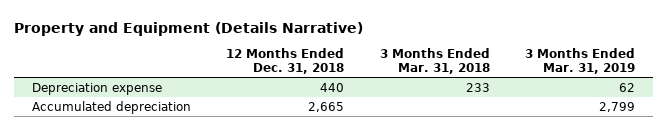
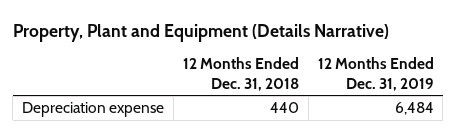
[14,21,364,36] Property and Equipment (Details Narrative) -> [12,23,389,42] Property, Plant and Equipment (Details Narrative)
[379,48,490,75] 3 Months Ended Mar. 31, 2018 -> none
[525,48,636,75] 3 Months Ended Mar. 31, 2019 -> none
none -> [317,57,434,91] 12 Months Ended Dec. 31, 2019
[31,100,191,114] Accumulated depreciation -> none

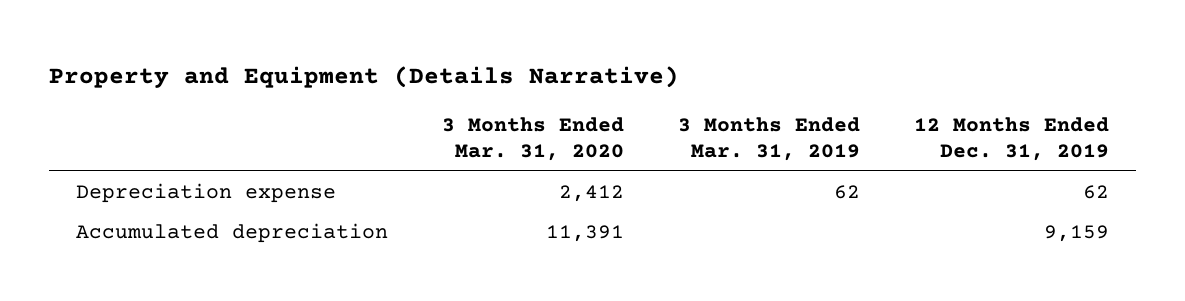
[12,23,389,42] Property, Plant and Equipment (Details Narrative) -> [49,65,680,88] Property and Equipment (Details Narrative)
[182,57,299,91] 12 Months Ended Dec. 31, 2018 -> none
none -> [442,116,625,161] 3 Months Ended Mar. 31, 2020
none -> [677,116,860,161] 3 Months Ended Mar. 31, 2019
[394,102,434,116] 6,484 -> [1082,185,1109,200] 62
none -> [76,223,389,244] Accumulated depreciation

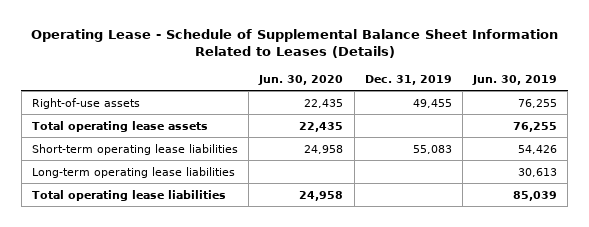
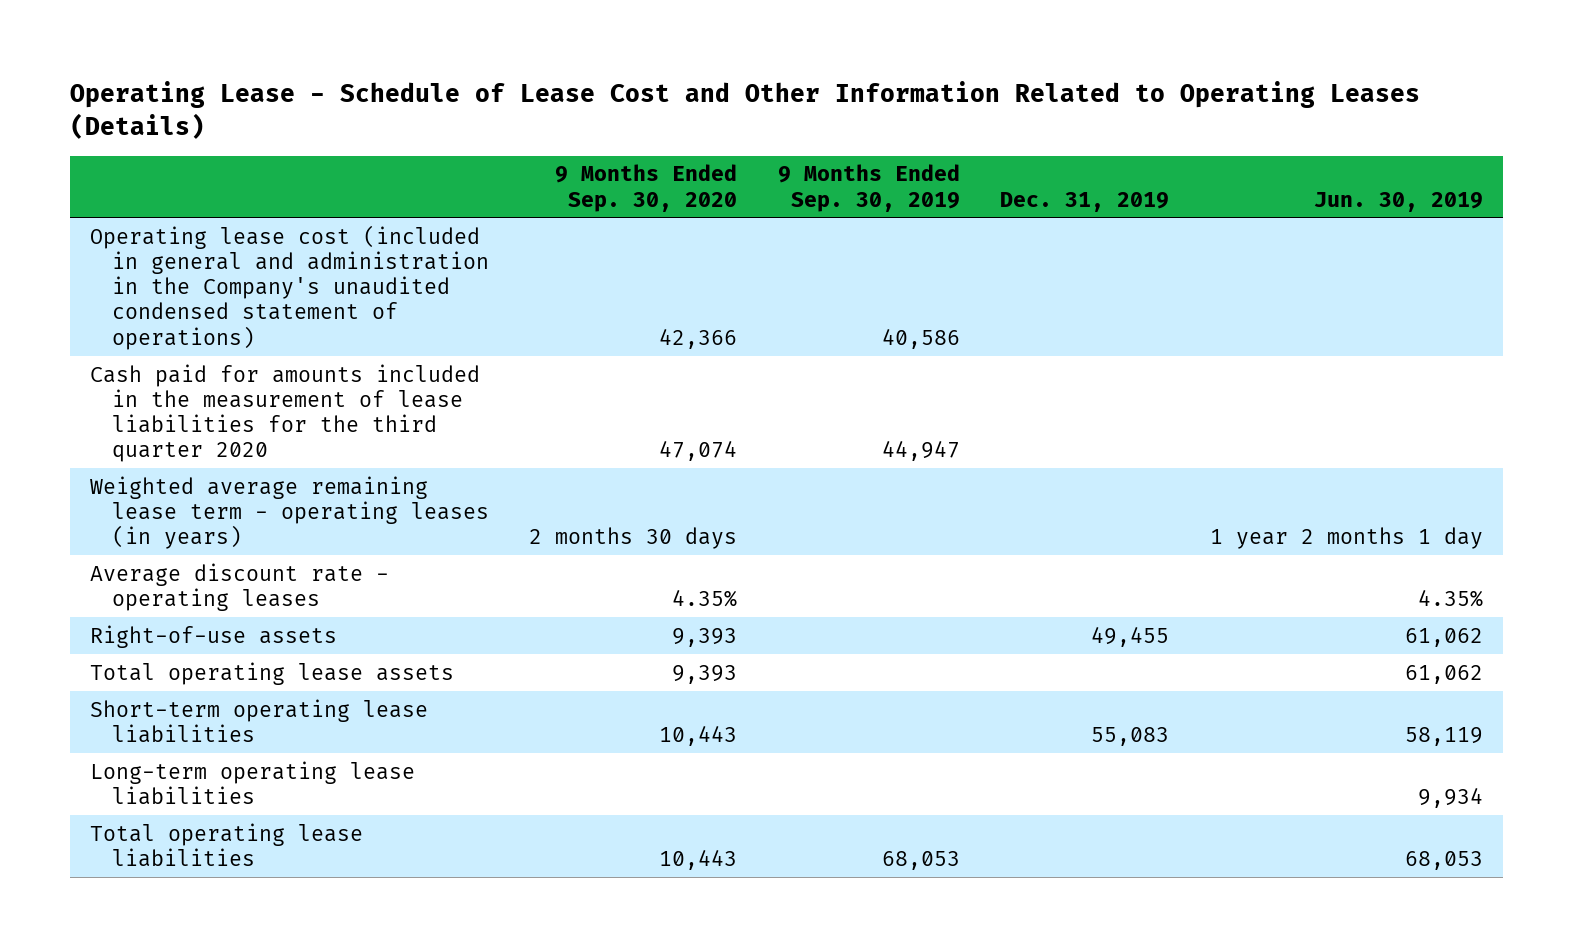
[30,28,558,58] Operating Lease - Schedule of Supplemental Balance Sheet Information Related to Leases (Details) -> [69,81,1420,139] Operating Lease - Schedule of Lease Cost and Other Information Related to Operating Leases (Details)
[258,74,344,85] Jun. 30, 2020 -> none
none -> [555,164,738,212] 9 Months Ended Sep. 30, 2020
none -> [777,164,960,212] 9 Months Ended Sep. 30, 2019
none -> [90,224,489,350] Operating lease cost (included in general and administration in the Company's unaudited condensed statement of operations)
none -> [90,363,481,463] Cash paid for amounts included in the measurement of lease liabilities for the third quarter 2020
none -> [90,475,489,550] Weighted average remaining lease term - operating leases (in years)
none -> [90,562,390,611] Average discount rate - operating leases
[518,98,558,108] 76,255 -> [1404,627,1483,647] 61,062
[513,121,558,132] 76,255 -> [1404,664,1483,684] 61,062
[518,144,558,154] 54,426 -> [1404,726,1483,746] 58,119
[518,167,558,177] 30,613 -> [1417,786,1483,808] 9,934
[513,190,558,201] 85,039 -> [1404,850,1483,870] 68,053

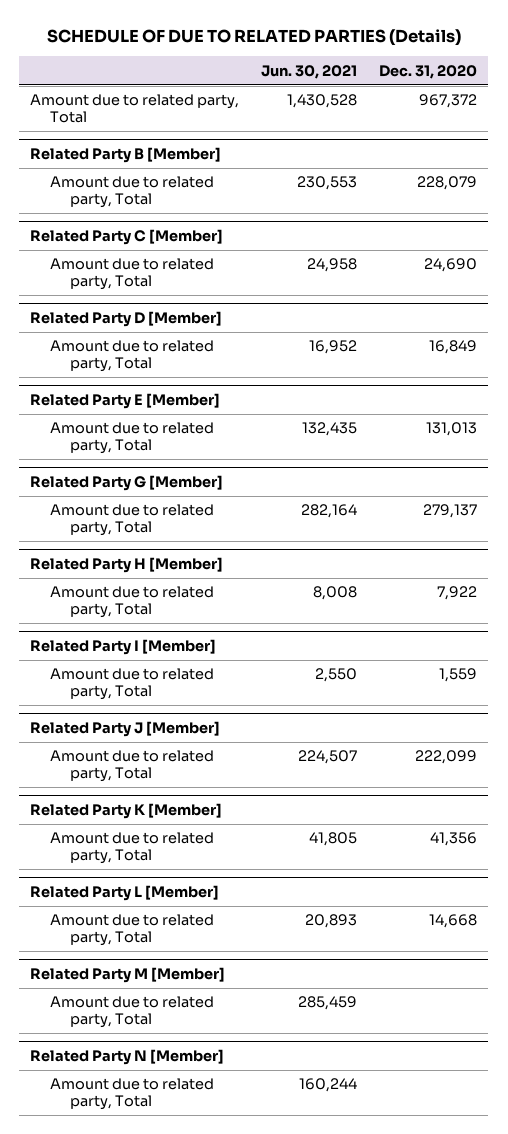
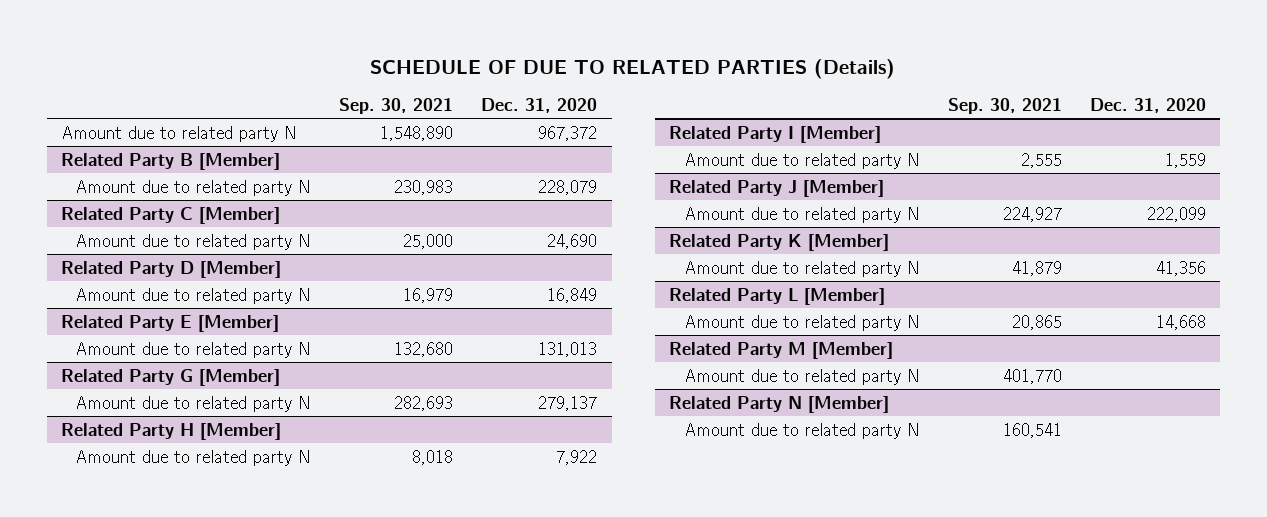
[261,64,358,79] Jun. 30, 2021 -> none
none -> [339,98,454,115] Sep. 30, 2021
[30,94,240,124] Amount due to related party, Total -> [60,125,297,142] Amount due to related party N
[50,176,215,209] Amount due to related party, Total -> [75,179,312,196] Amount due to related party N
[50,258,215,291] Amount due to related party, Total -> [75,233,312,250] Amount due to related party N
[50,340,215,373] Amount due to related party, Total -> [75,287,312,304] Amount due to related party N
[50,422,215,455] Amount due to related party, Total -> [75,341,312,358] Amount due to related party N
[50,504,215,537] Amount due to related party, Total -> [75,395,312,412] Amount due to related party N
[50,586,215,619] Amount due to related party, Total -> [75,449,312,466] Amount due to related party N
[50,668,215,701] Amount due to related party, Total -> [684,152,921,169] Amount due to related party N
[50,750,215,783] Amount due to related party, Total -> [684,206,921,223] Amount due to related party N
[50,832,215,865] Amount due to related party, Total -> [684,260,921,277] Amount due to related party N
[50,914,215,947] Amount due to related party, Total -> [684,314,921,331] Amount due to related party N
[50,996,215,1029] Amount due to related party, Total -> [684,368,921,385] Amount due to related party N
[50,1078,215,1111] Amount due to related party, Total -> [684,422,921,439] Amount due to related party N

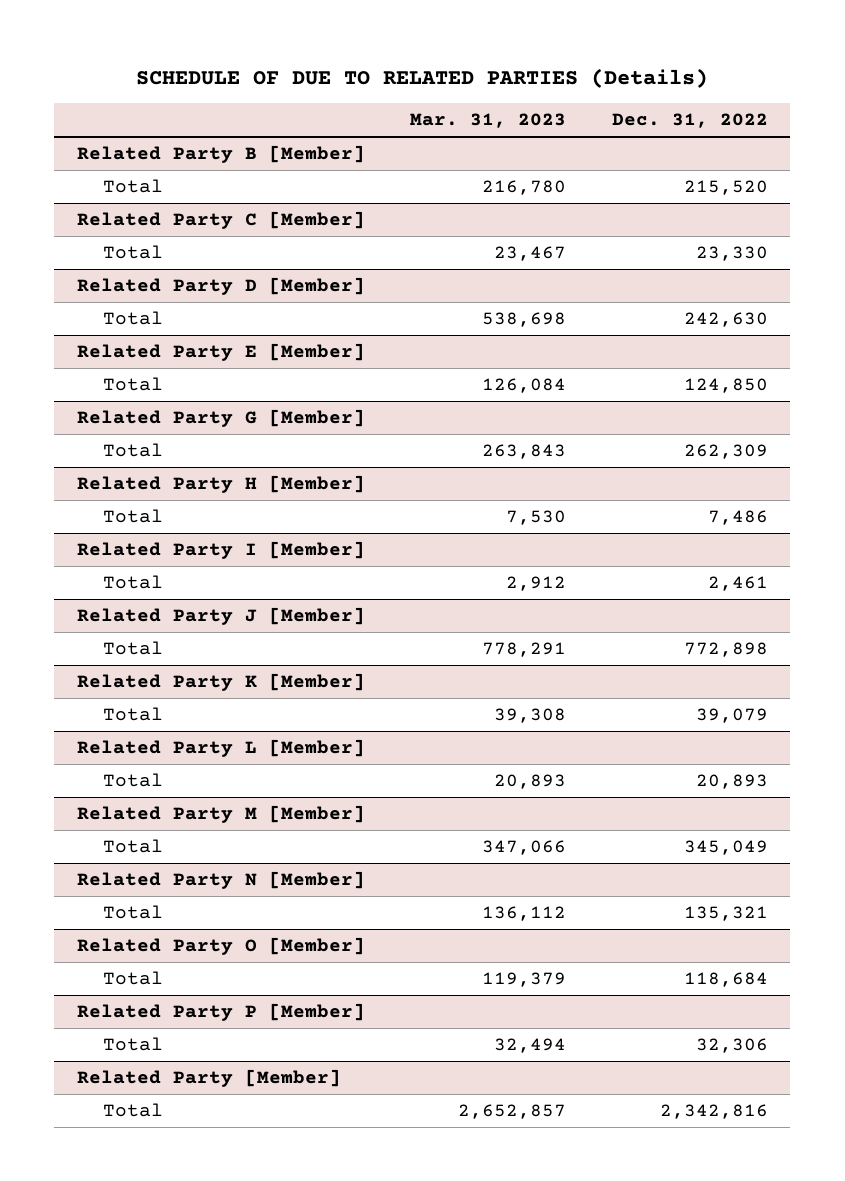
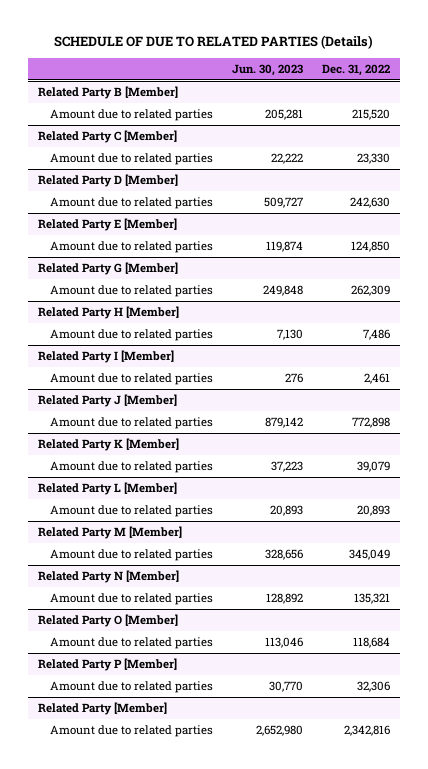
[410,113,567,129] Mar. 31, 2023 -> none
none -> [231,63,303,76] Jun. 30, 2023
[103,179,164,194] Total -> [49,109,213,122] Amount due to related parties
[103,245,164,260] Total -> [49,153,213,166] Amount due to related parties
[103,311,164,326] Total -> [49,197,213,210] Amount due to related parties
[103,377,164,392] Total -> [49,241,213,254] Amount due to related parties
[103,443,164,458] Total -> [49,285,213,298] Amount due to related parties
[103,509,164,524] Total -> [49,329,213,342] Amount due to related parties
[103,575,164,590] Total -> [49,373,213,386] Amount due to related parties
[103,641,164,656] Total -> [49,417,213,430] Amount due to related parties
[103,707,164,722] Total -> [49,461,213,474] Amount due to related parties
[103,773,164,788] Total -> [49,505,213,518] Amount due to related parties
[103,839,164,854] Total -> [49,549,213,562] Amount due to related parties
[103,905,164,920] Total -> [49,593,213,606] Amount due to related parties
[103,971,164,986] Total -> [49,637,213,650] Amount due to related parties
[103,1037,164,1052] Total -> [49,681,213,694] Amount due to related parties
[103,1103,164,1118] Total -> [49,725,213,738] Amount due to related parties

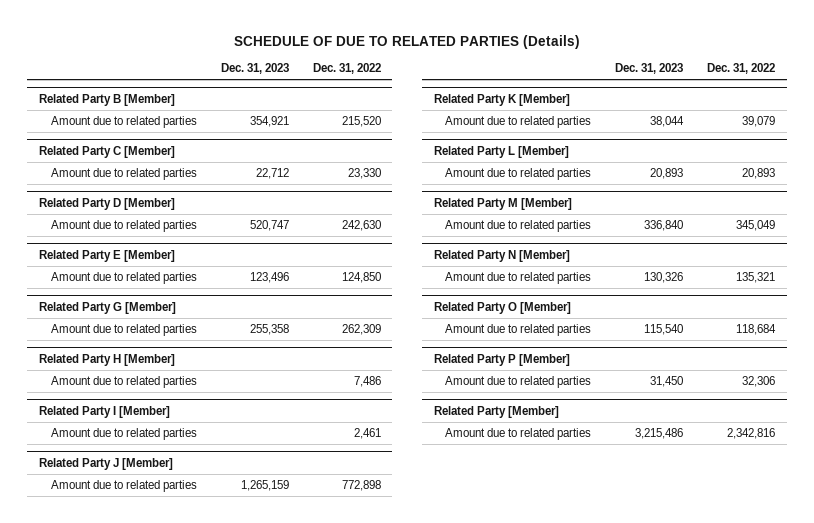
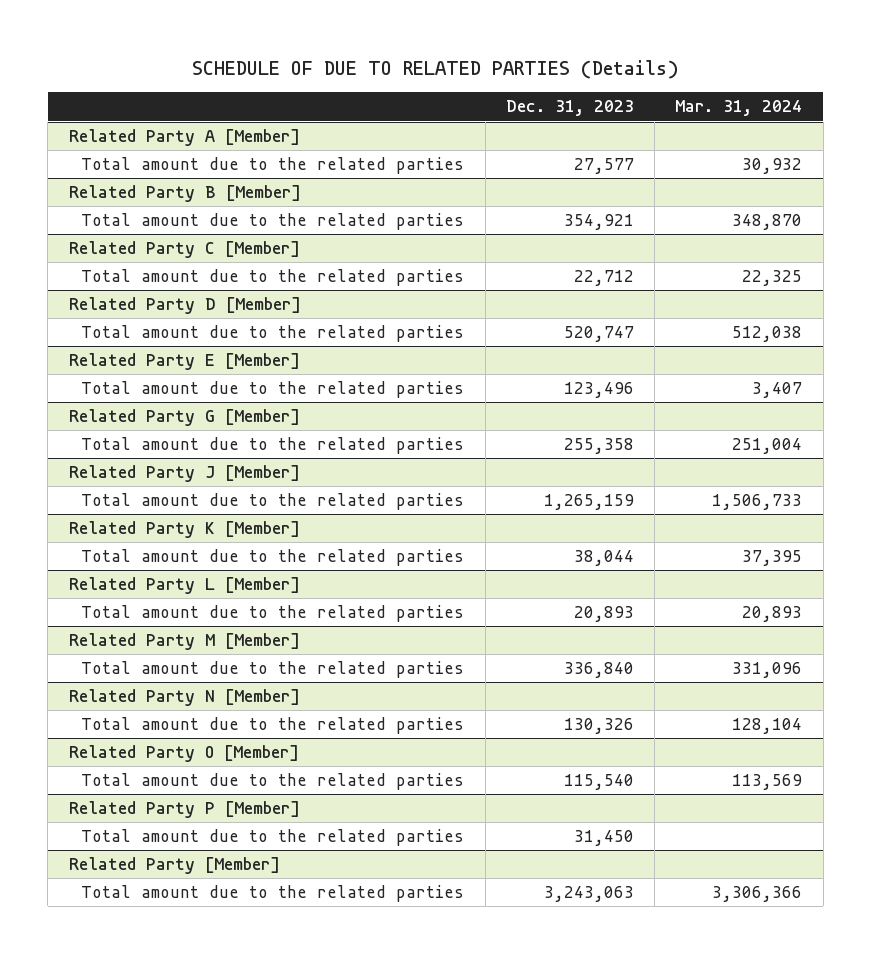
[312,63,381,75] Dec. 31, 2022 -> none
none -> [675,100,803,117] Mar. 31, 2024
none -> [68,129,300,147] Related Party A [Member]
none -> [81,157,465,175] Total amount due to the related parties
[50,116,197,129] Amount due to related parties -> [81,213,465,231] Total amount due to the related parties
[50,168,197,181] Amount due to related parties -> [81,269,465,287] Total amount due to the related parties
[50,220,197,233] Amount due to related parties -> [81,325,465,343] Total amount due to the related parties
[50,272,197,285] Amount due to related parties -> [81,381,465,399] Total amount due to the related parties
[39,353,176,366] Related Party H [Member] -> none
[50,376,197,389] Amount due to related parties -> none
[39,405,171,418] Related Party I [Member] -> none
[50,428,197,441] Amount due to related parties -> none
[50,324,197,337] Amount due to related parties -> [81,437,465,455] Total amount due to the related parties
[50,480,197,493] Amount due to related parties -> [81,493,465,511] Total amount due to the related parties
[445,116,592,129] Amount due to related parties -> [81,549,465,567] Total amount due to the related parties
[445,168,592,181] Amount due to related parties -> [81,605,465,623] Total amount due to the related parties
[445,220,592,233] Amount due to related parties -> [81,661,465,679] Total amount due to the related parties
[445,272,592,285] Amount due to related parties -> [81,717,465,735] Total amount due to the related parties
[445,324,592,337] Amount due to related parties -> [81,773,465,791] Total amount due to the related parties
[445,376,592,389] Amount due to related parties -> [81,829,465,847] Total amount due to the related parties
[445,428,592,441] Amount due to related parties -> [81,885,465,903] Total amount due to the related parties
[635,428,684,440] 3,215,486 -> [543,886,634,903] 3,243,063

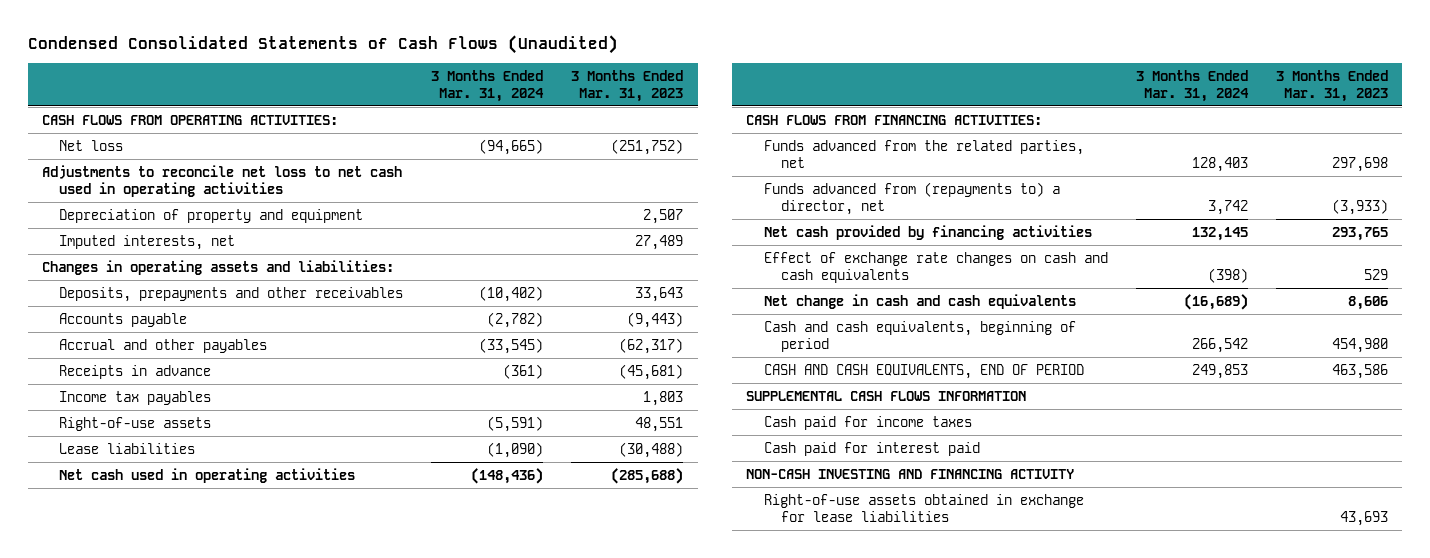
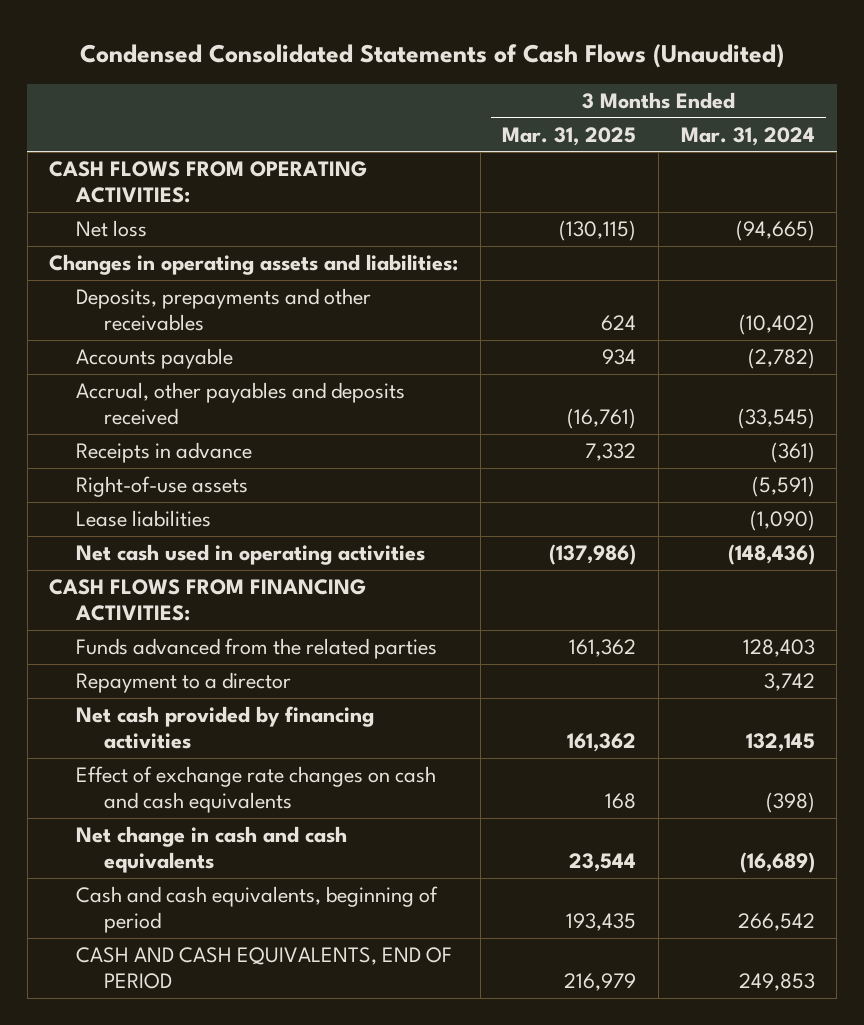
[571,69,684,102] 3 Months Ended Mar. 31, 2023 -> none
none -> [502,126,637,146] Mar. 31, 2025
[41,164,402,197] Adjustments to reconcile net loss to net cash used in operating activities -> none
[58,208,363,223] Depreciation of property and equipment -> none
[58,234,235,250] Imputed interests, net -> none
[58,338,267,353] Accrual and other payables -> [76,382,406,426] Accrual, other payables and deposits received
[58,390,211,405] Income tax payables -> none
[763,139,1084,168] Funds advanced from the related parties, net -> [76,638,438,660] Funds advanced from the related parties
[763,181,1060,215] Funds advanced from (repayments to) a director, net -> [76,672,292,694] Repayment to a director
[746,390,1027,401] SUPPLEMENTAL CASH FLOWS INFORMATION -> none
[763,415,972,430] Cash paid for income taxes -> none
[763,441,980,456] Cash paid for interest paid -> none
[746,468,1075,479] NON-CASH INVESTING AND FINANCING ACTIVITY -> none
[763,493,1084,522] Right-of-use assets obtained in exchange for lease liabilities -> none

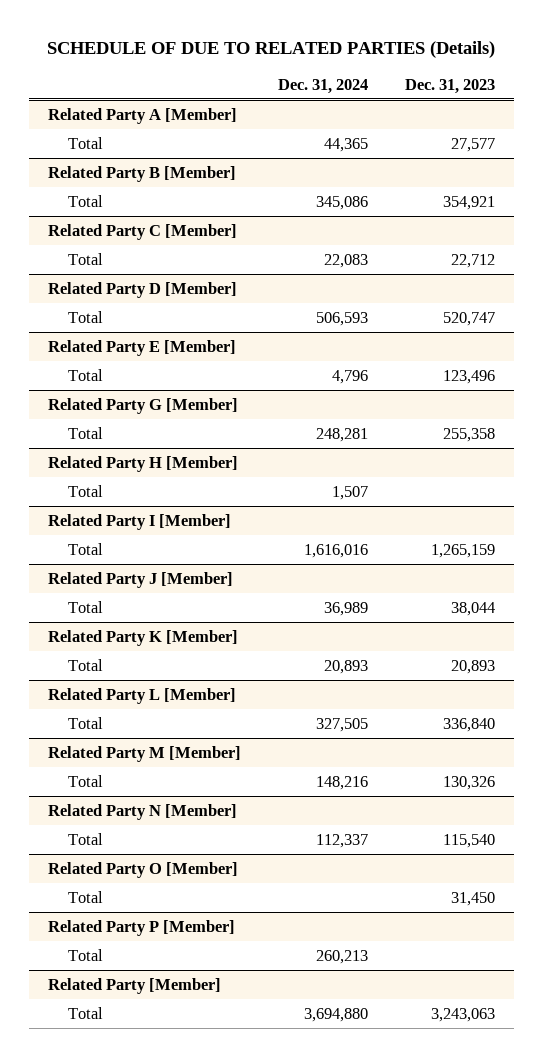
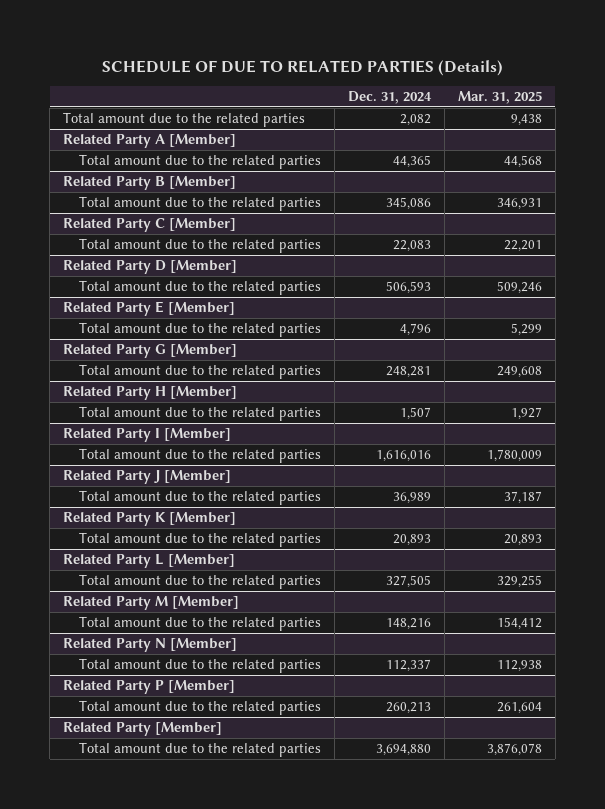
[405,78,496,94] Dec. 31, 2023 -> none
none -> [457,91,542,105] Mar. 31, 2025
none -> [63,111,306,127] Total amount due to the related parties
[67,136,103,149] Total -> [78,153,321,169] Total amount due to the related parties
[67,194,103,207] Total -> [78,195,321,211] Total amount due to the related parties
[67,252,103,265] Total -> [78,237,321,253] Total amount due to the related parties
[67,310,103,323] Total -> [78,279,321,295] Total amount due to the related parties
[67,368,103,381] Total -> [78,321,321,337] Total amount due to the related parties
[67,426,103,439] Total -> [78,363,321,379] Total amount due to the related parties
[67,484,103,497] Total -> [78,405,321,421] Total amount due to the related parties
[67,542,103,555] Total -> [78,447,321,463] Total amount due to the related parties
[67,600,103,613] Total -> [78,489,321,505] Total amount due to the related parties
[67,658,103,671] Total -> [78,531,321,547] Total amount due to the related parties
[67,716,103,729] Total -> [78,573,321,589] Total amount due to the related parties
[67,774,103,787] Total -> [78,615,321,631] Total amount due to the related parties
[47,861,238,878] Related Party O [Member] -> none
[67,890,103,903] Total -> none
[67,832,103,845] Total -> [78,657,321,673] Total amount due to the related parties
[67,948,103,961] Total -> [78,699,321,715] Total amount due to the related parties
[67,1006,103,1019] Total -> [78,741,321,757] Total amount due to the related parties

